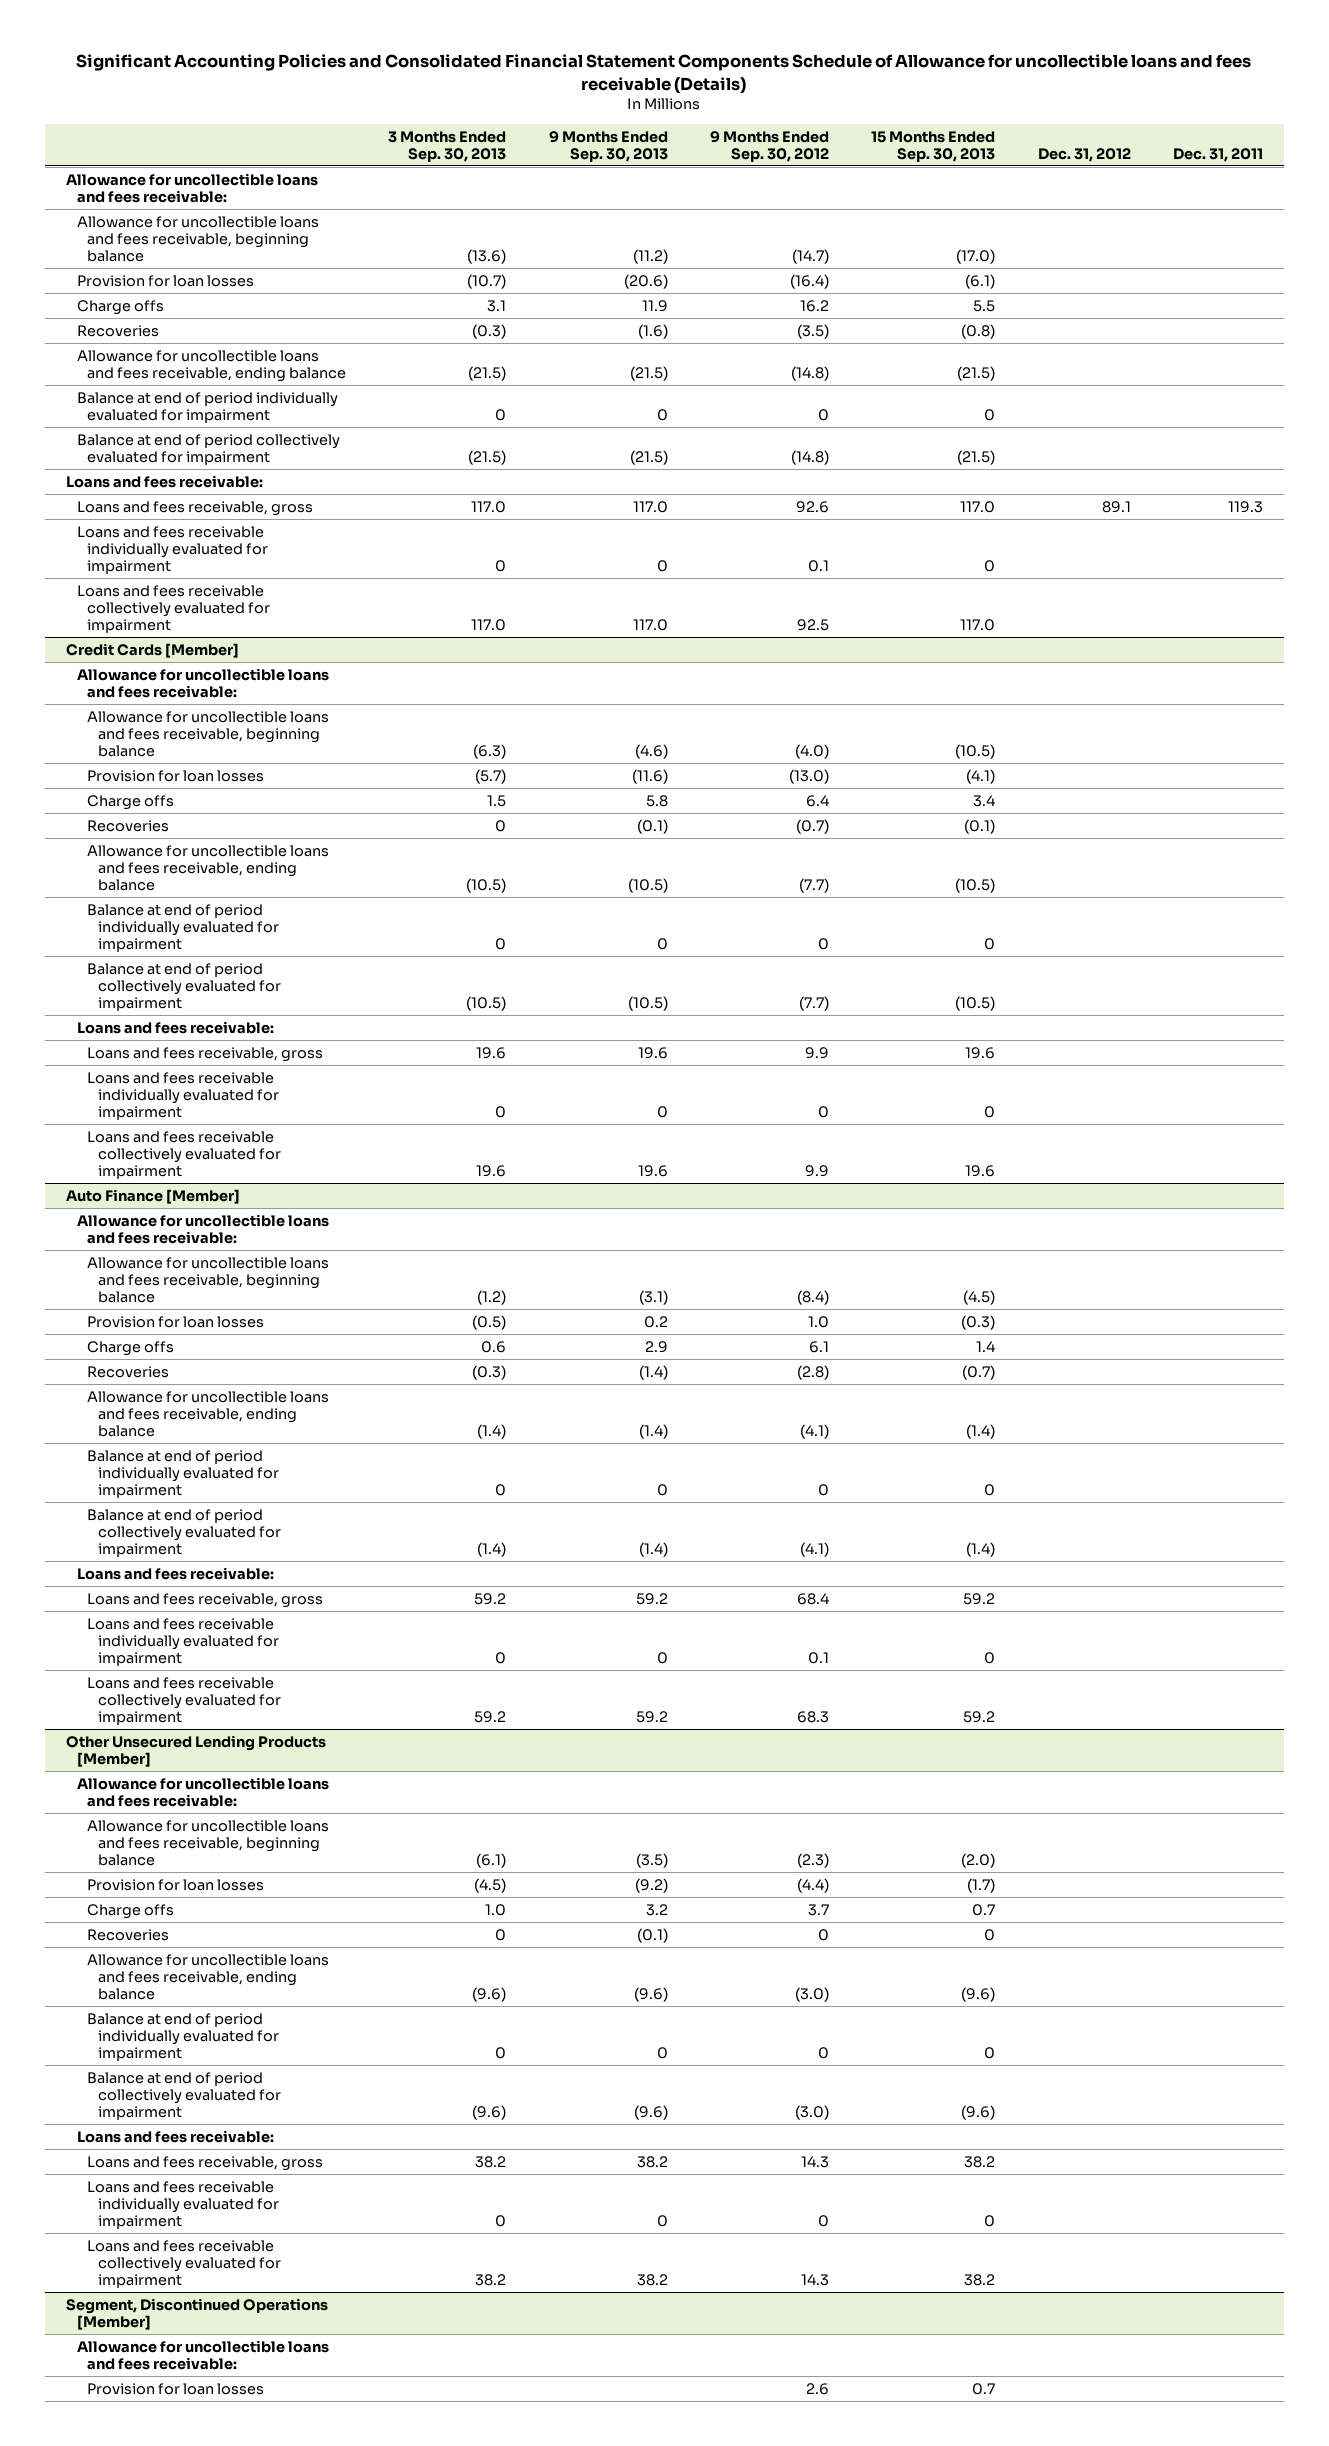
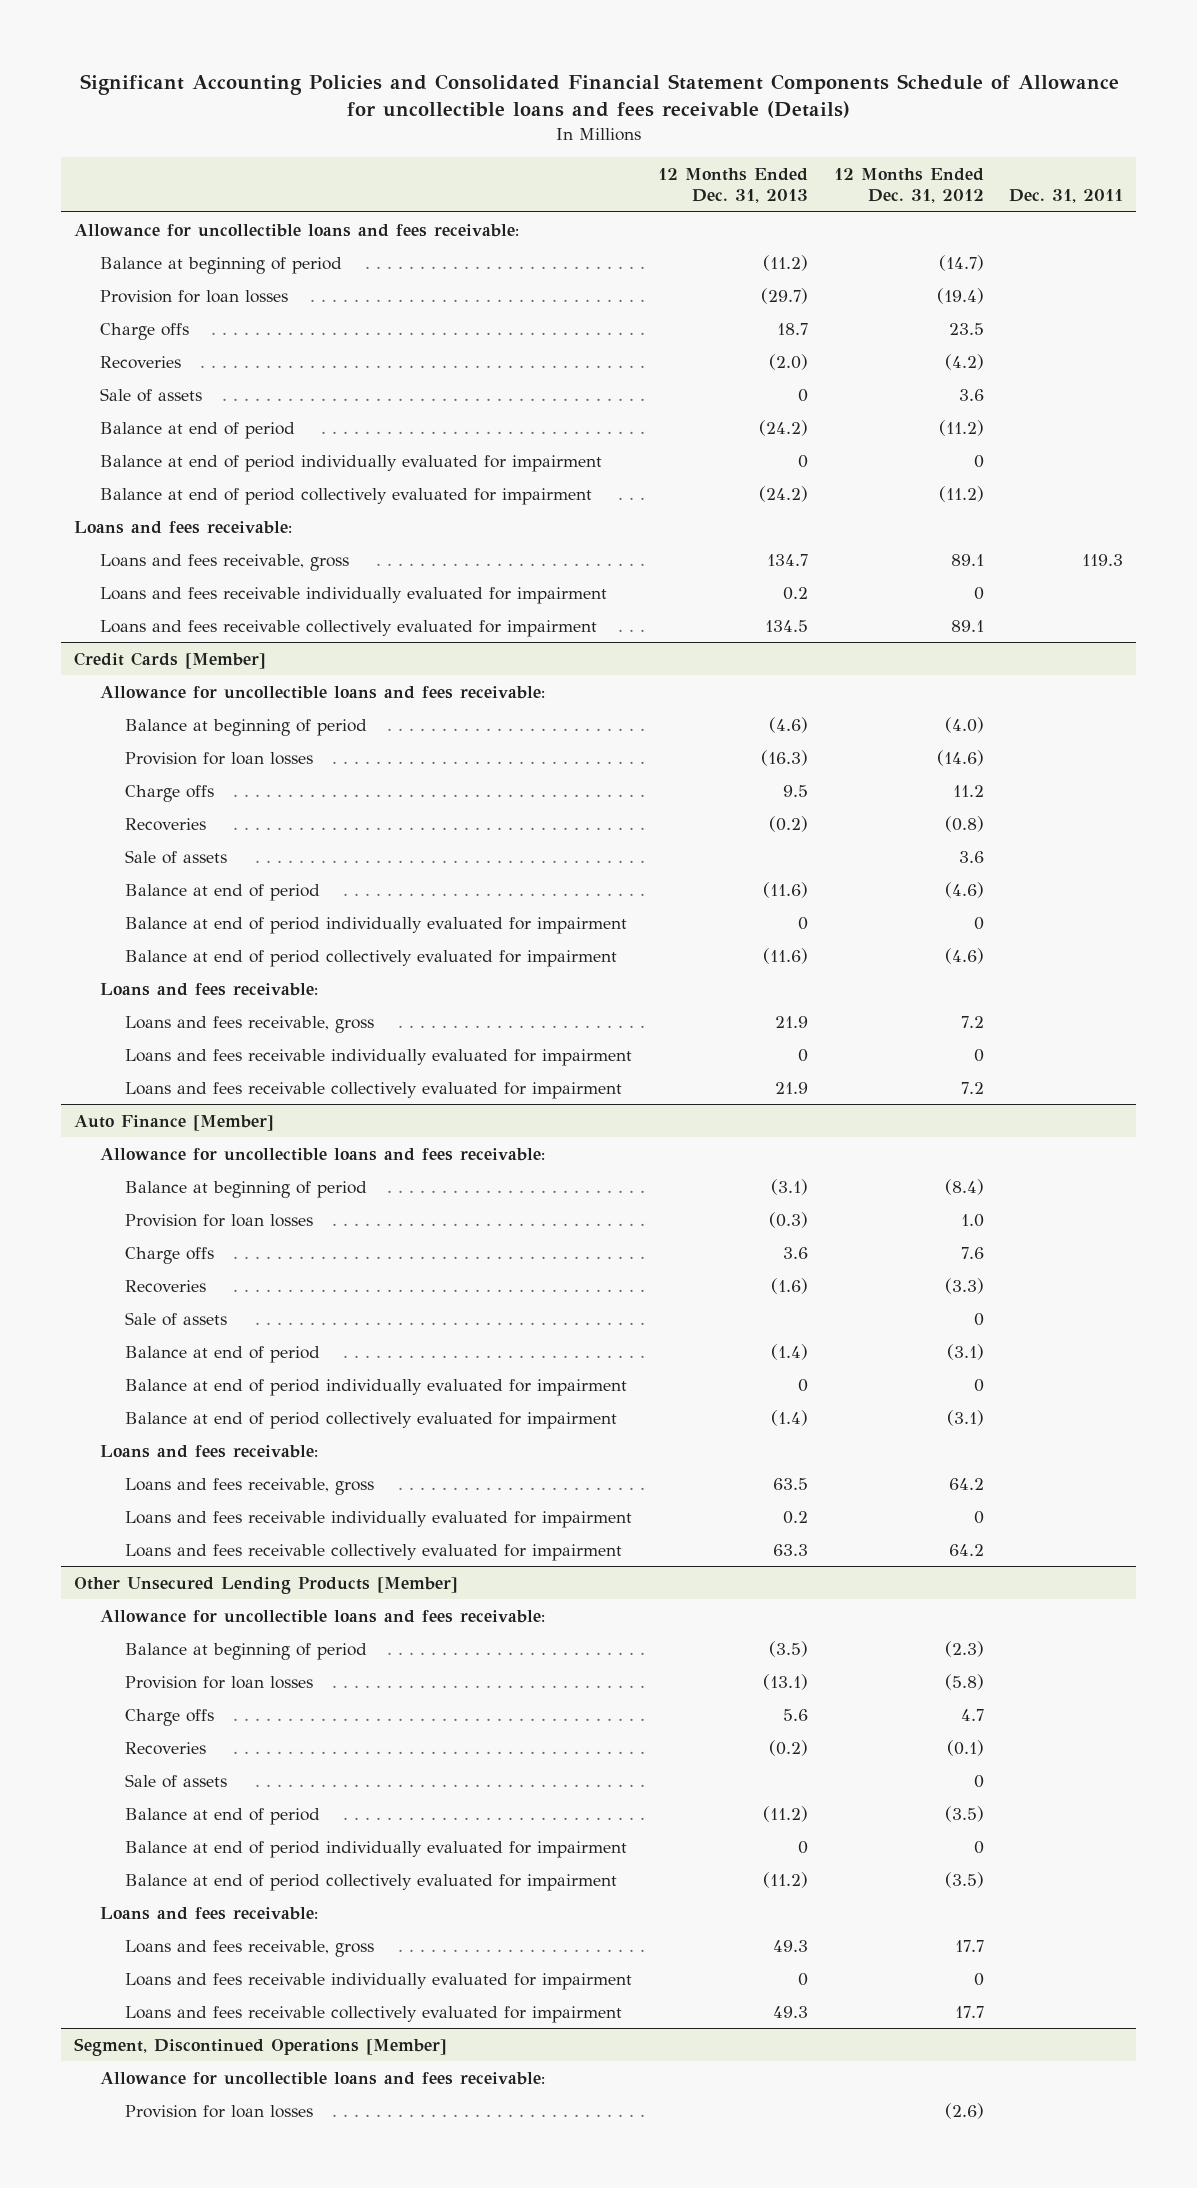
[388,130,507,162] 3 Months Ended Sep. 30, 2013 -> none
[548,130,668,162] 9 Months Ended Sep. 30, 2013 -> none
[709,130,829,162] 9 Months Ended Sep. 30, 2012 -> none
[871,130,996,162] 15 Months Ended Sep. 30, 2013 -> none
[1037,147,1131,162] Dec. 31, 2012 -> none
none -> [657,167,808,204] 12 Months Ended Dec. 31, 2013
none -> [833,167,984,204] 12 Months Ended Dec. 31, 2012
[76,215,319,262] Allowance for uncollectible loans and fees receivable, beginning balance -> [99,256,342,274] Balance at beginning of period
none -> [99,387,202,402] Sale of assets
[76,349,347,382] Allowance for uncollectible loans and fees receivable, ending balance -> [99,421,295,439] Balance at end of period
[87,710,330,757] Allowance for uncollectible loans and fees receivable, beginning balance -> [125,718,368,736] Balance at beginning of period
none -> [125,849,228,864] Sale of assets
[87,844,330,891] Allowance for uncollectible loans and fees receivable, ending balance -> [125,883,321,901] Balance at end of period
[87,1256,330,1303] Allowance for uncollectible loans and fees receivable, beginning balance -> [125,1180,368,1198] Balance at beginning of period
none -> [125,1311,228,1326] Sale of assets
[87,1390,330,1437] Allowance for uncollectible loans and fees receivable, ending balance -> [125,1345,321,1363] Balance at end of period
[87,1819,330,1866] Allowance for uncollectible loans and fees receivable, beginning balance -> [125,1642,368,1660] Balance at beginning of period
none -> [125,1773,228,1788] Sale of assets
[87,1953,330,2000] Allowance for uncollectible loans and fees receivable, ending balance -> [125,1807,321,1825] Balance at end of period

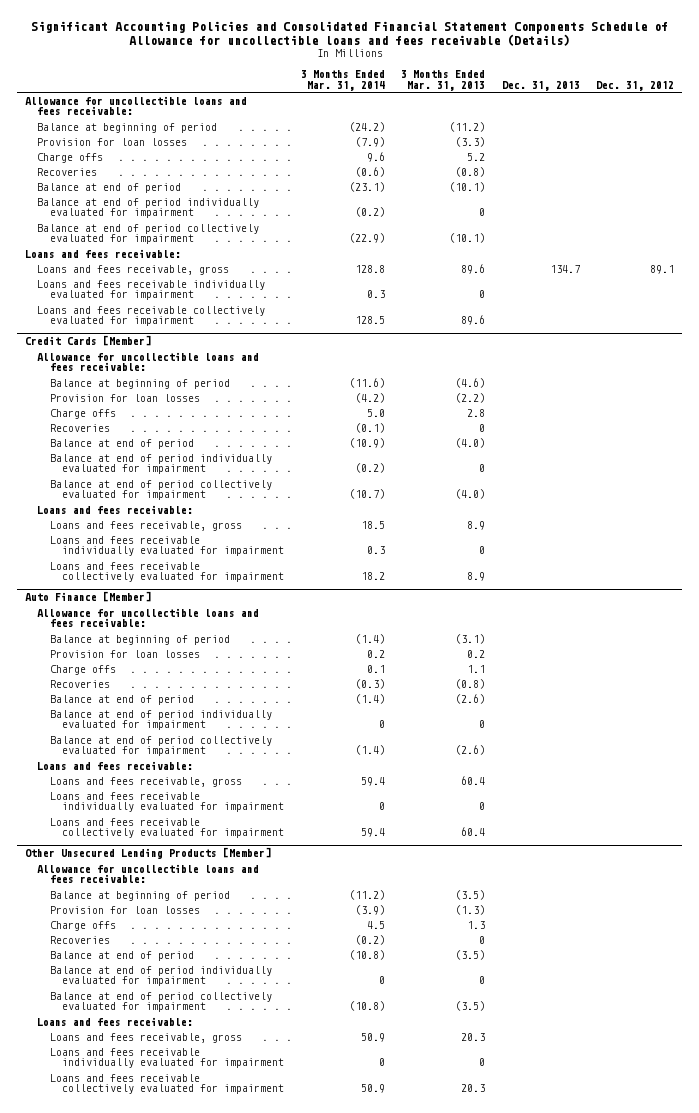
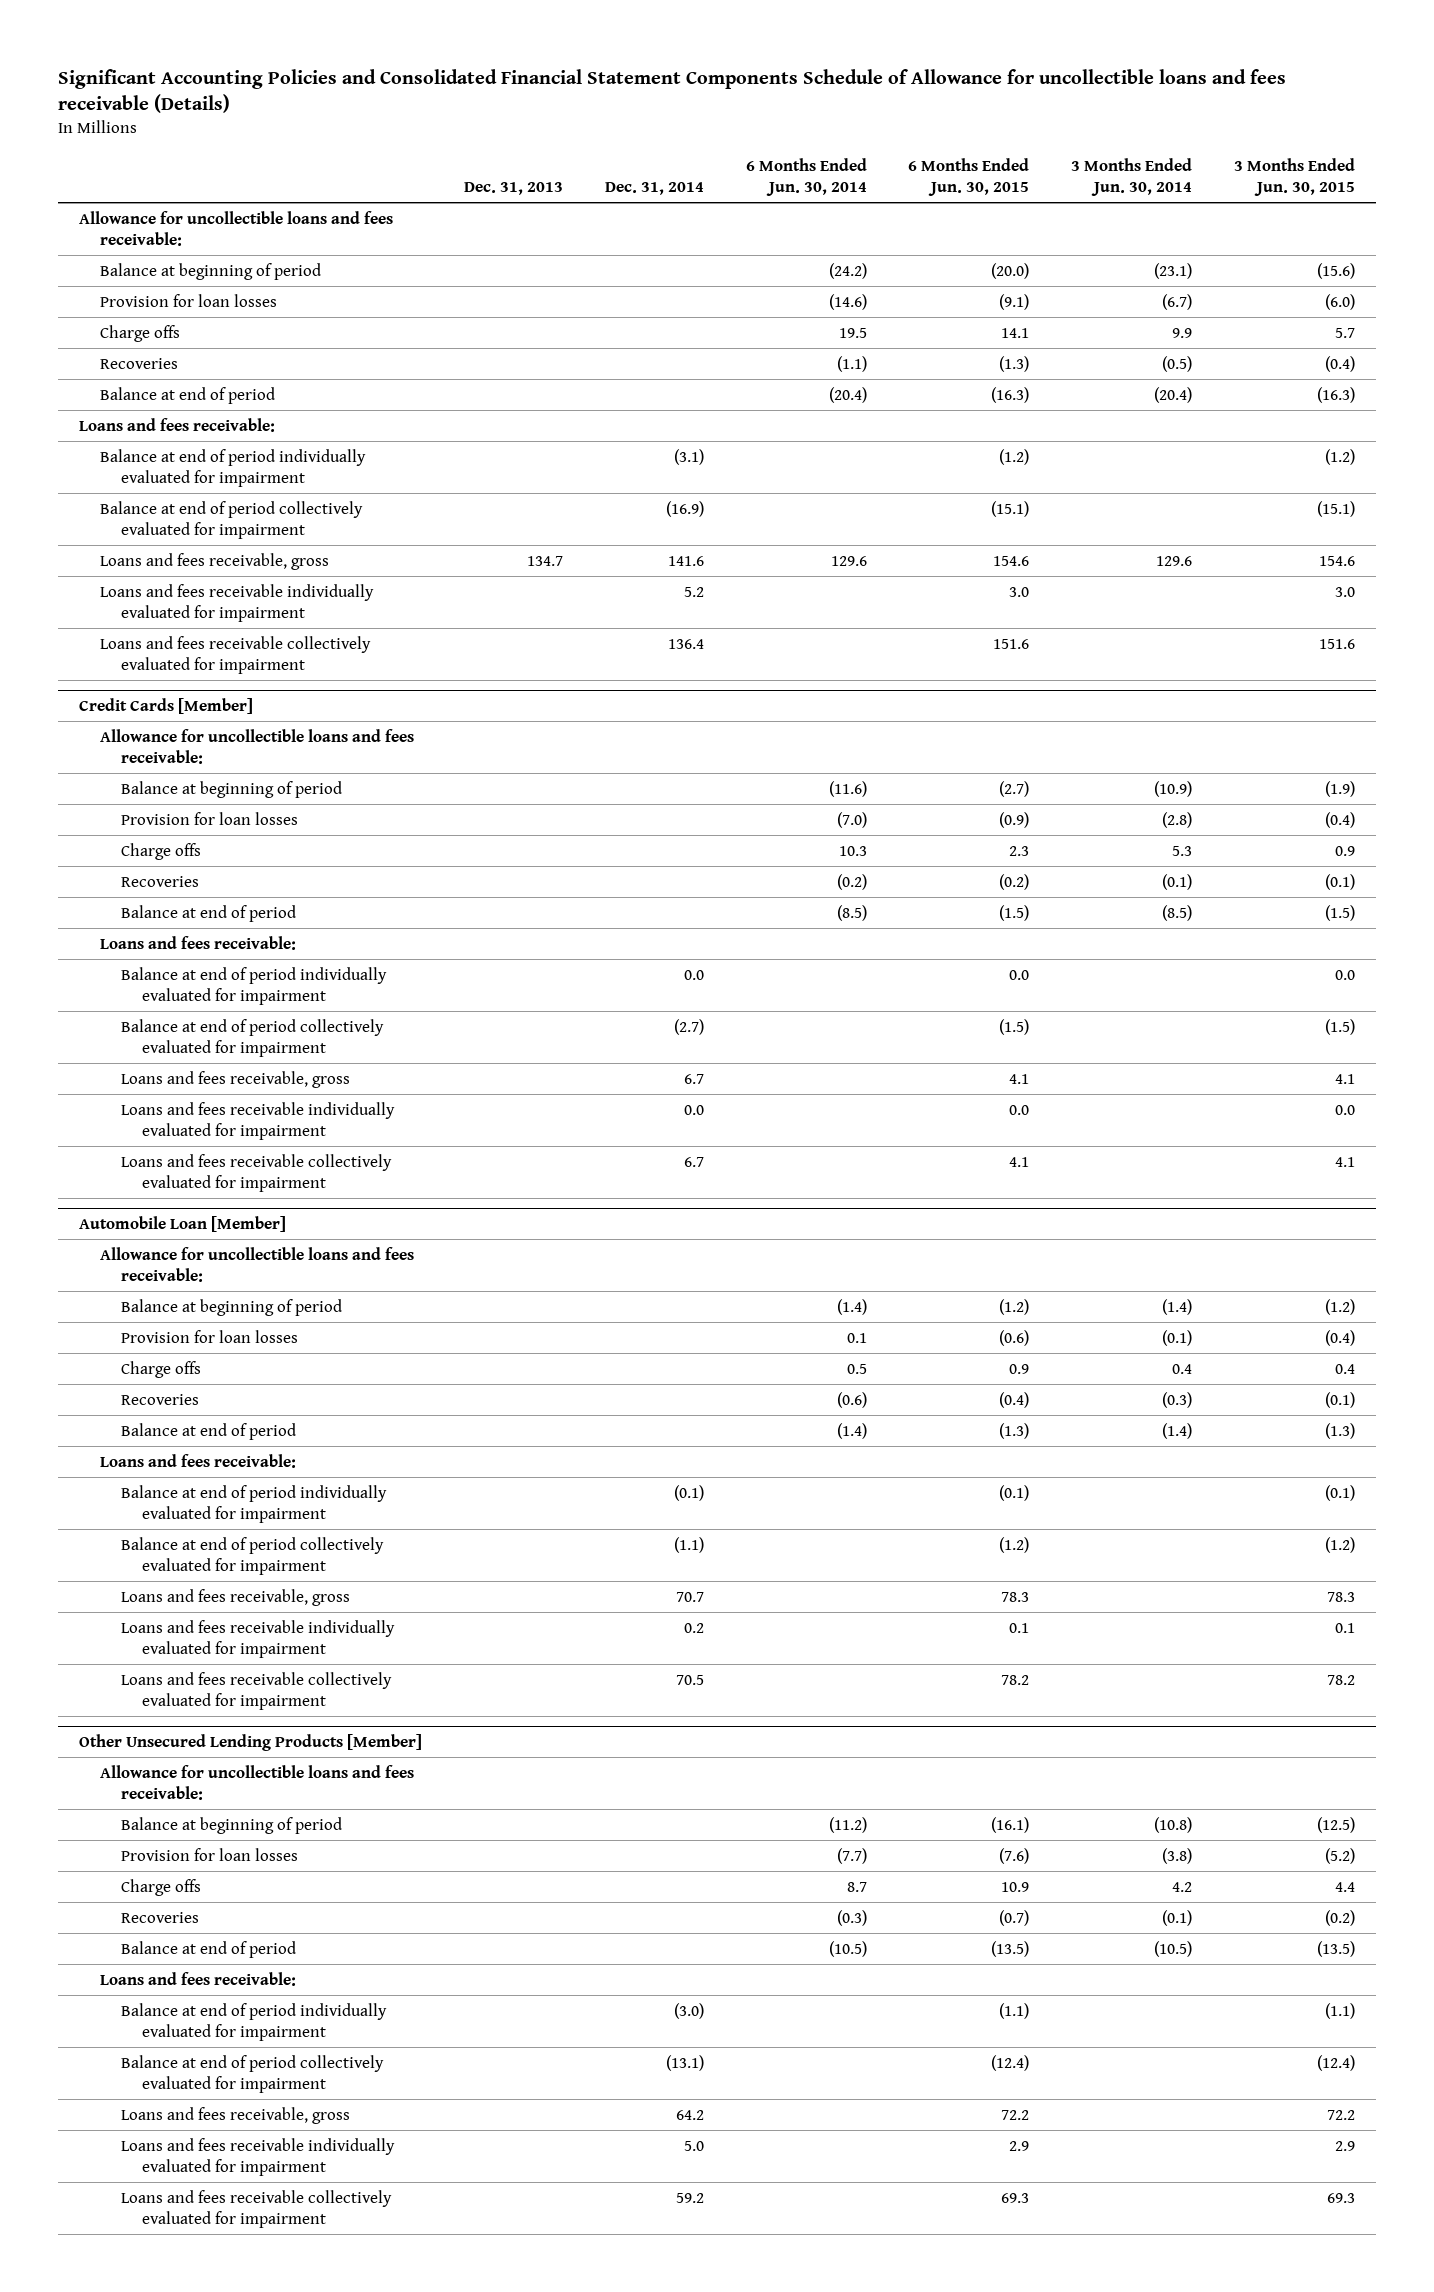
[300,70,385,91] 3 Months Ended Mar. 31, 2014 -> none
[401,70,486,91] 3 Months Ended Mar. 31, 2013 -> none
[596,80,675,91] Dec. 31, 2012 -> none
none -> [604,182,704,196] Dec. 31, 2014
none -> [745,157,867,197] 6 Months Ended Jun. 30, 2014
none -> [908,157,1030,197] 6 Months Ended Jun. 30, 2015
none -> [1071,157,1193,197] 3 Months Ended Jun. 30, 2014
none -> [1234,157,1356,197] 3 Months Ended Jun. 30, 2015
[25,248,182,258] Loans and fees receivable: -> [78,417,275,432] Loans and fees receivable:
[37,504,194,514] Loans and fees receivable: -> [99,935,296,950] Loans and fees receivable:
[25,591,152,603] Auto Finance [Member] -> none
[37,607,260,628] Allowance for uncollectible loans and fees receivable: -> none
[49,634,230,645] Balance at beginning of period -> none
[49,649,200,658] Provision for loan losses -> none
[49,664,116,675] Charge offs -> none
[49,679,110,688] Recoveries -> none
[49,694,194,705] Balance at end of period -> none
[49,709,272,731] Balance at end of period individually evaluated for impairment -> none
[49,735,272,757] Balance at end of period collectively evaluated for impairment -> none
[37,760,194,770] Loans and fees receivable: -> none
[49,776,242,787] Loans and fees receivable, gross -> none
[49,791,285,813] Loans and fees receivable individually evaluated for impairment -> none
[49,817,285,839] Loans and fees receivable collectively evaluated for impairment -> none
none -> [78,1216,286,1233] Automobile Loan [Member]
none -> [99,1246,414,1282] Allowance for uncollectible loans and fees receivable:
none -> [121,1298,343,1316] Balance at beginning of period
none -> [121,1329,299,1343] Provision for loan losses
none -> [121,1360,202,1378] Charge offs
none -> [121,1393,200,1405] Recoveries
none -> [121,1422,297,1440] Balance at end of period
none -> [99,1453,296,1468] Loans and fees receivable:
none -> [121,1484,388,1523] Balance at end of period individually evaluated for impairment
none -> [121,1536,385,1575] Balance at end of period collectively evaluated for impairment
none -> [121,1588,351,1606] Loans and fees receivable, gross
none -> [121,1619,396,1658] Loans and fees receivable individually evaluated for impairment
none -> [121,1671,393,1710] Loans and fees receivable collectively evaluated for impairment
[37,1016,194,1026] Loans and fees receivable: -> [99,1971,296,1986] Loans and fees receivable:

